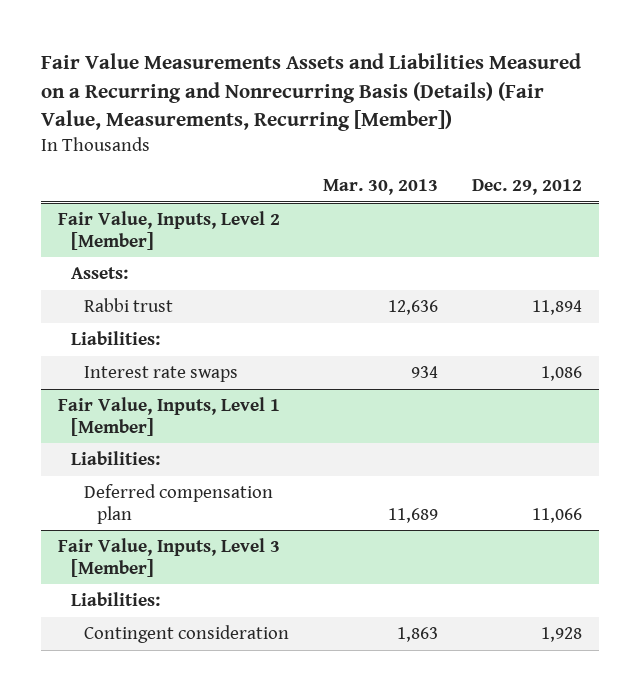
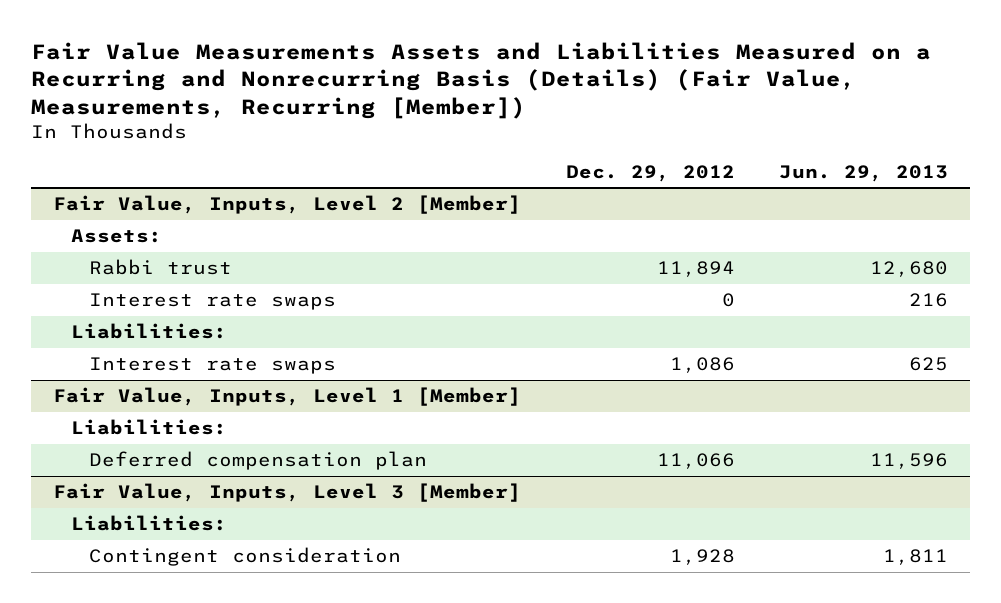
[322,179,438,196] Mar. 30, 2013 -> none
none -> [778,164,948,182] Jun. 29, 2013
none -> [88,293,336,311] Interest rate swaps

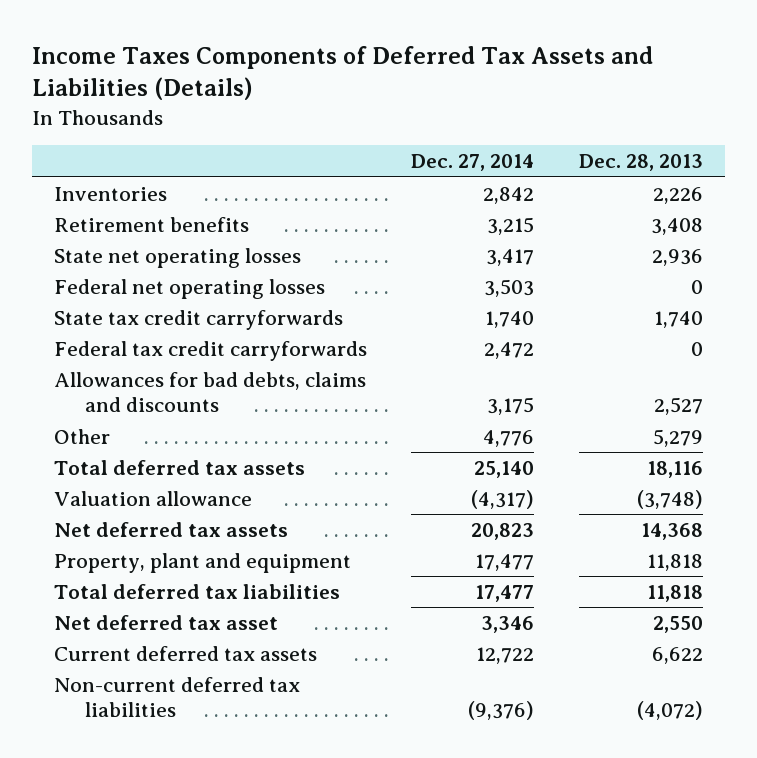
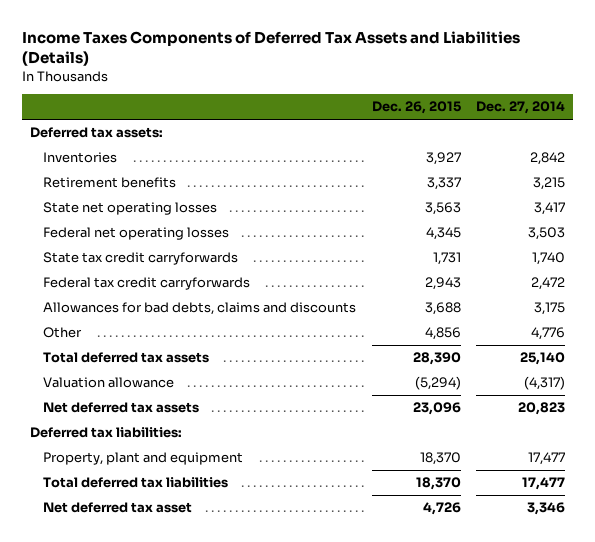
[578,154,703,172] Dec. 28, 2013 -> none
none -> [371,101,461,115] Dec. 26, 2015
none -> [30,127,164,139] Deferred tax assets:
none -> [30,427,183,439] Deferred tax liabilities:
[54,645,318,661] Current deferred tax assets -> none
[54,676,301,718] Non-current deferred tax liabilities -> none

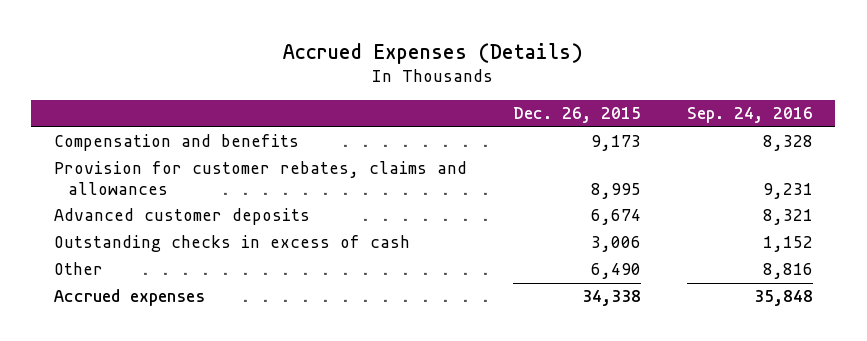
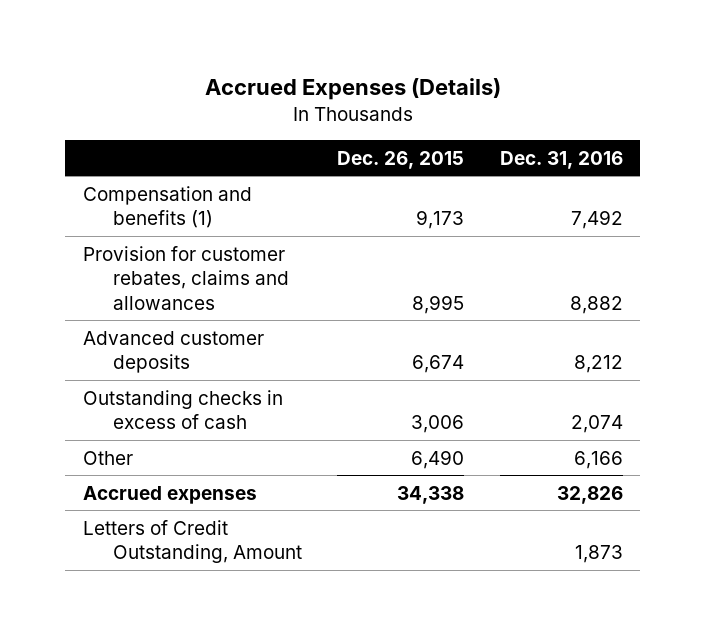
[686,107,813,124] Sep. 24, 2016 -> none
none -> [499,150,623,169] Dec. 31, 2016
[54,134,300,152] Compensation and benefits -> [83,185,253,229] Compensation and benefits (1)
none -> [83,519,302,564] Letters of Credit Outstanding, Amount

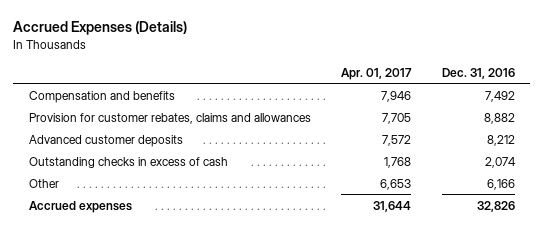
[337,150,465,169] Dec. 26, 2015 -> none
none -> [341,67,413,80] Apr. 01, 2017
[83,185,253,229] Compensation and benefits (1) -> [28,90,175,103] Compensation and benefits
[83,519,302,564] Letters of Credit Outstanding, Amount -> none

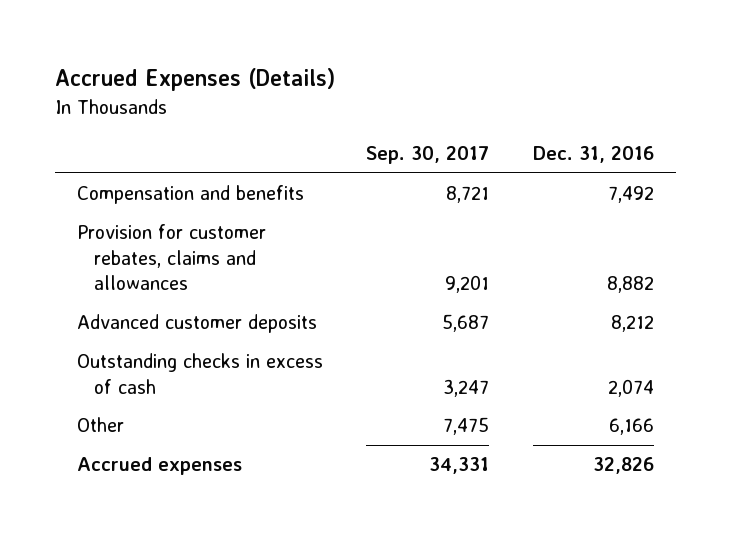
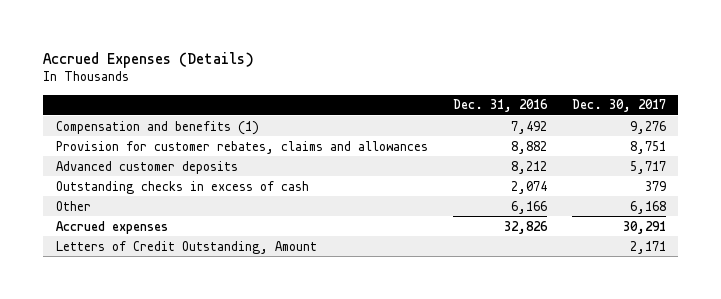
[366,146,490,165] Sep. 30, 2017 -> none
none -> [571,99,666,113] Dec. 30, 2017
[76,185,304,205] Compensation and benefits -> [55,120,259,135] Compensation and benefits (1)
none -> [55,240,317,254] Letters of Credit Outstanding, Amount

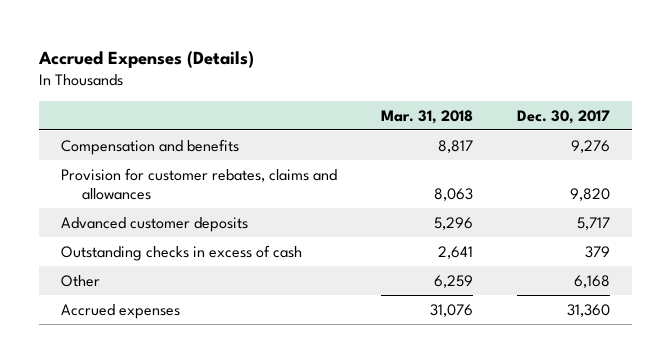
[452,99,548,113] Dec. 31, 2016 -> none
none -> [380,109,473,124] Mar. 31, 2018
[55,120,259,135] Compensation and benefits (1) -> [60,138,239,155] Compensation and benefits
[629,140,666,154] 8,751 -> [569,188,610,202] 9,820
[55,240,317,254] Letters of Credit Outstanding, Amount -> none
[622,220,666,234] 30,291 -> [566,303,610,317] 31,360

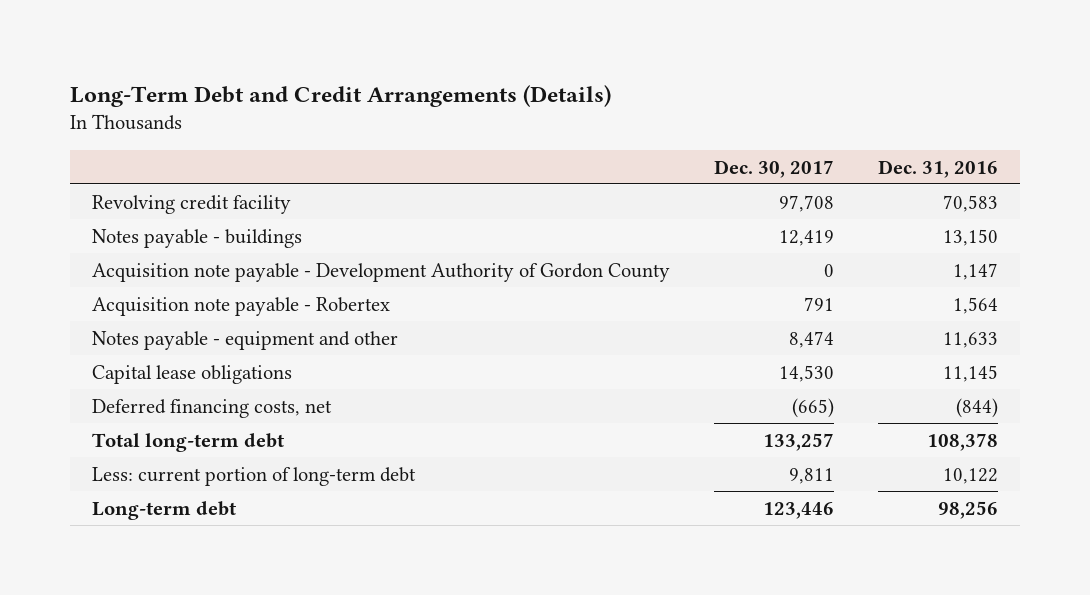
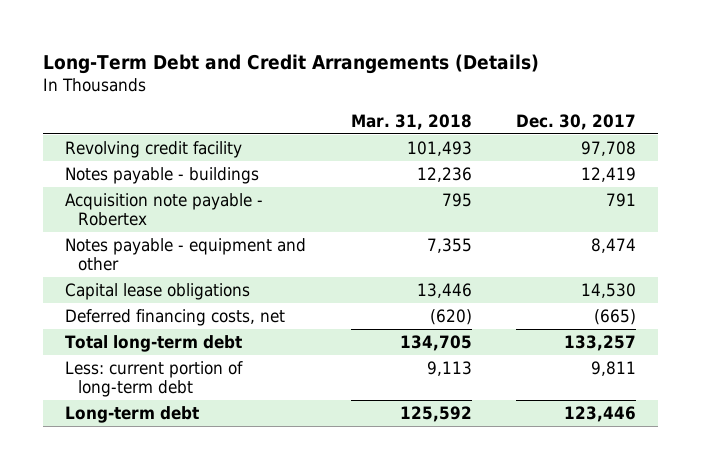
[878,159,999,178] Dec. 31, 2016 -> none
none -> [350,113,472,130] Mar. 31, 2018
[91,262,670,282] Acquisition note payable - Development Authority of Gordon County -> none

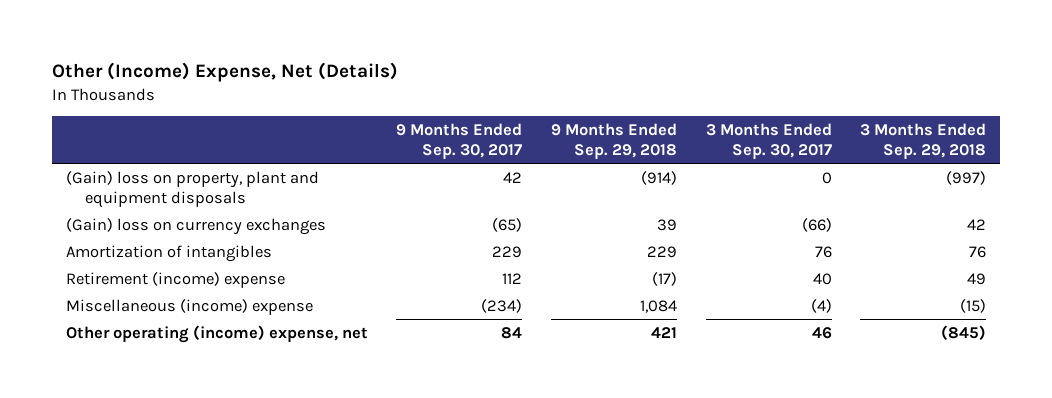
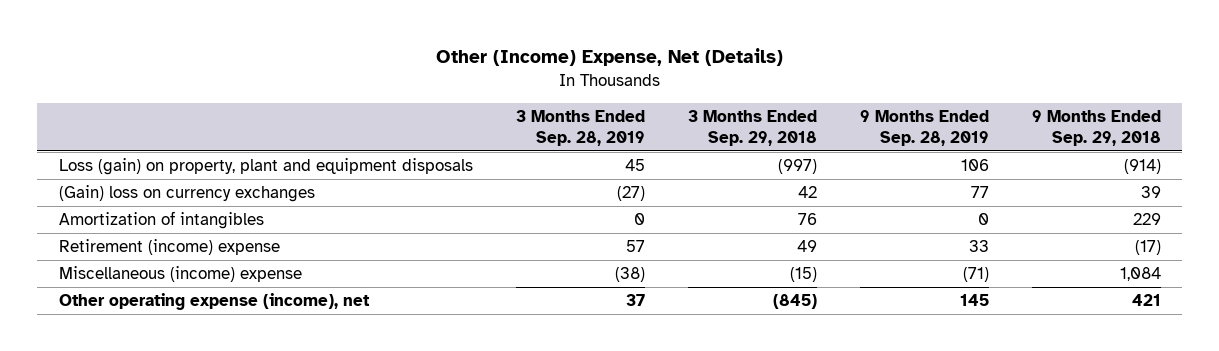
[396,123,523,159] 9 Months Ended Sep. 30, 2017 -> none
[705,123,832,159] 3 Months Ended Sep. 30, 2017 -> none
none -> [515,109,645,147] 3 Months Ended Sep. 28, 2019
none -> [859,109,989,147] 9 Months Ended Sep. 28, 2019
[65,170,319,208] (Gain) loss on property, plant and equipment disposals -> [58,158,473,176] Loss (gain) on property, plant and equipment disposals
[65,324,368,343] Other operating (income) expense, net -> [58,293,370,311] Other operating expense (income), net

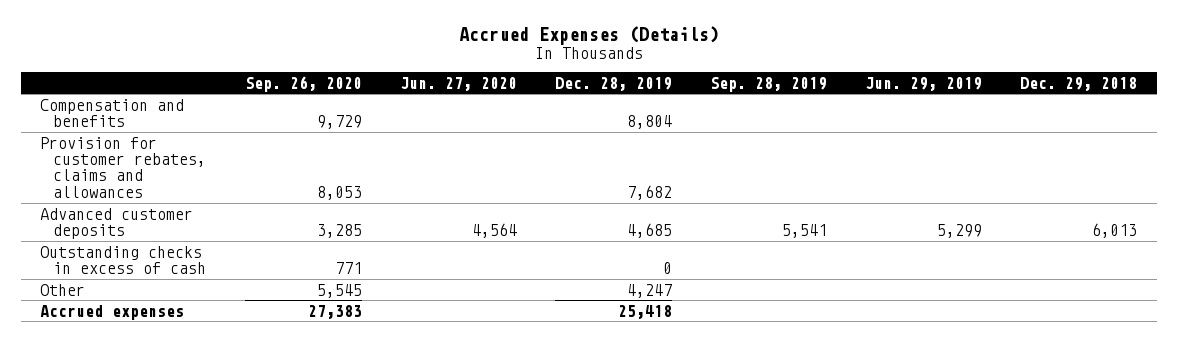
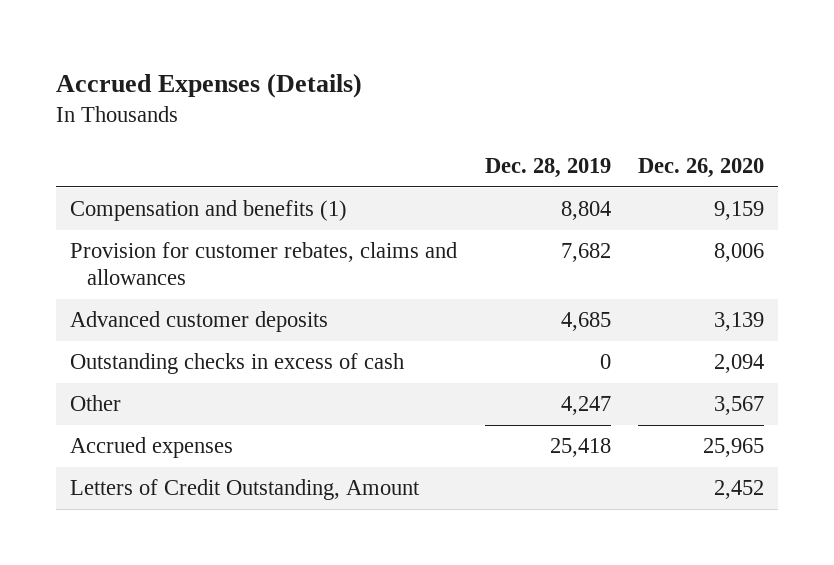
[244,75,362,92] Sep. 26, 2020 -> none
[399,76,517,91] Jun. 27, 2020 -> none
[710,76,828,92] Sep. 28, 2019 -> none
[865,76,983,91] Jun. 29, 2019 -> none
[1020,76,1138,91] Dec. 29, 2018 -> none
none -> [638,158,765,179] Dec. 26, 2020
[40,98,185,128] Compensation and benefits -> [70,200,348,222] Compensation and benefits (1)
none -> [70,479,421,501] Letters of Credit Outstanding, Amount

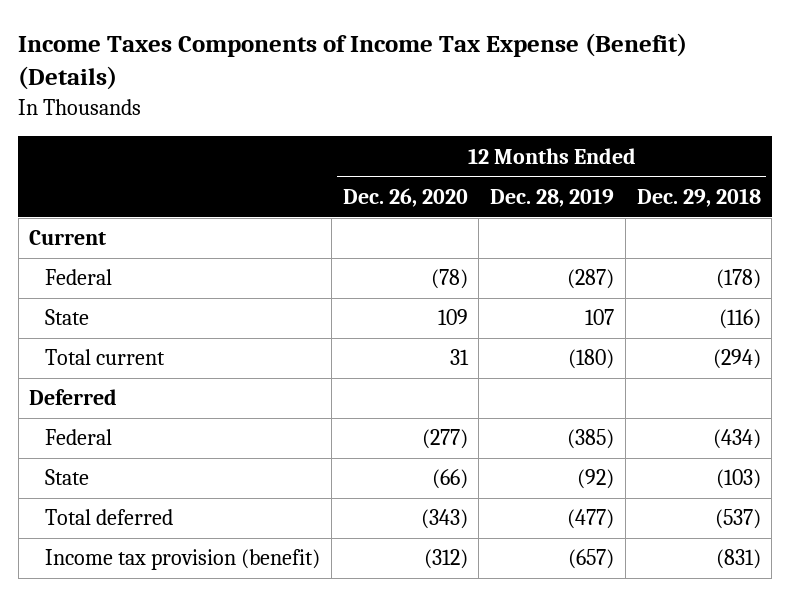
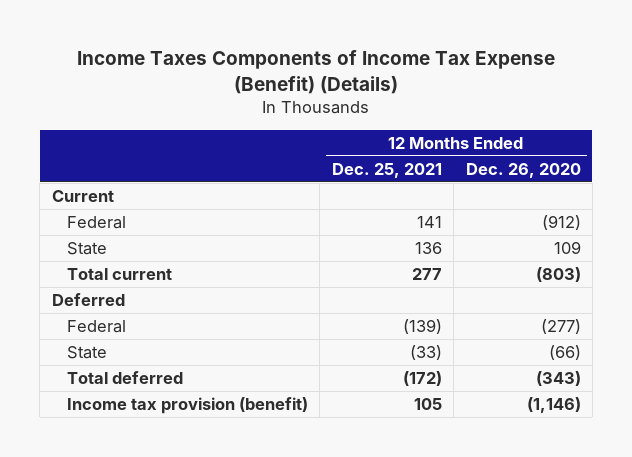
[490,187,615,207] Dec. 28, 2019 -> none
[636,187,761,207] Dec. 29, 2018 -> none
none -> [331,162,442,178] Dec. 25, 2021
[430,269,468,290] (78) -> [541,214,581,230] (912)
[449,349,469,366] 31 -> [535,266,581,282] (803)
[423,549,468,570] (312) -> [526,396,581,413] (1,146)

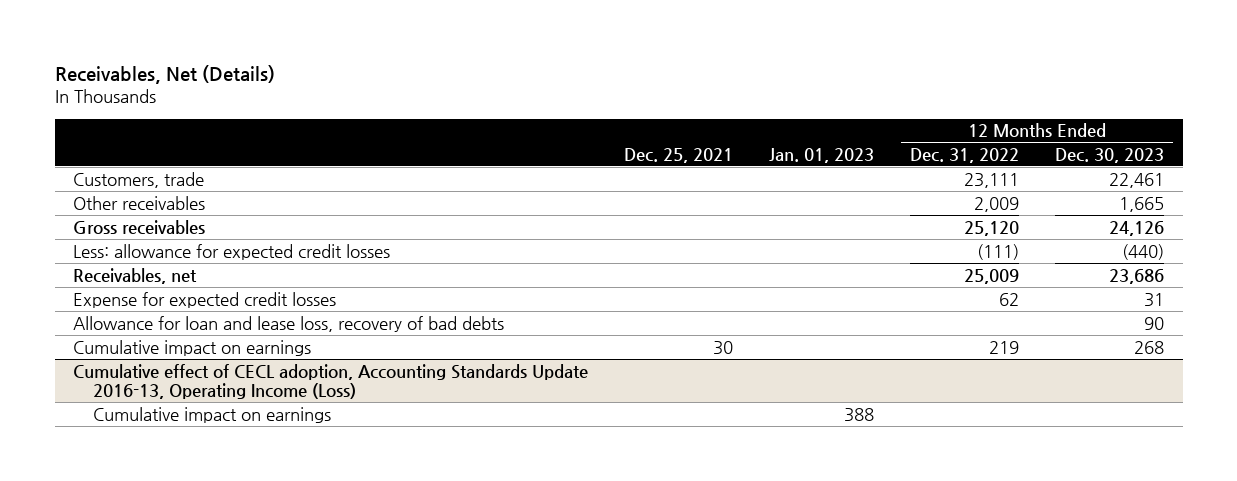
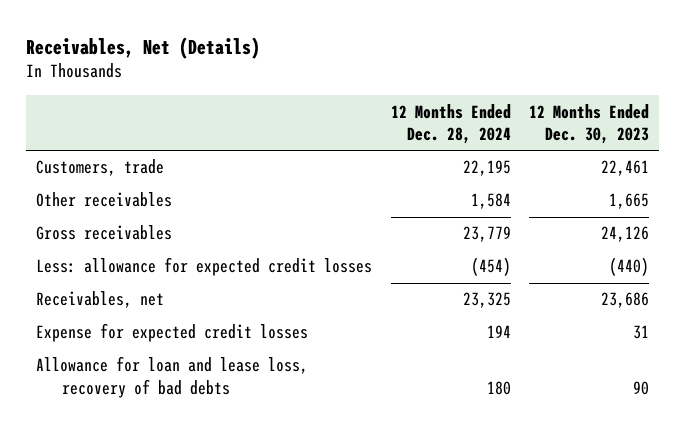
[623,147,733,163] Dec. 25, 2021 -> none
[769,147,875,163] Jan. 01, 2023 -> none
[910,147,1020,163] Dec. 31, 2022 -> none
none -> [390,103,511,145] 12 Months Ended Dec. 28, 2024
[72,339,311,356] Cumulative impact on earnings -> none
[72,363,588,399] Cumulative effect of CECL adoption, Accounting Standards Update 2016-13, Operating Income (Loss) -> none
[92,406,331,423] Cumulative impact on earnings -> none

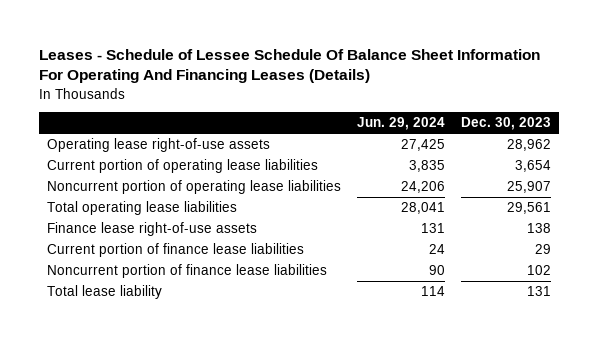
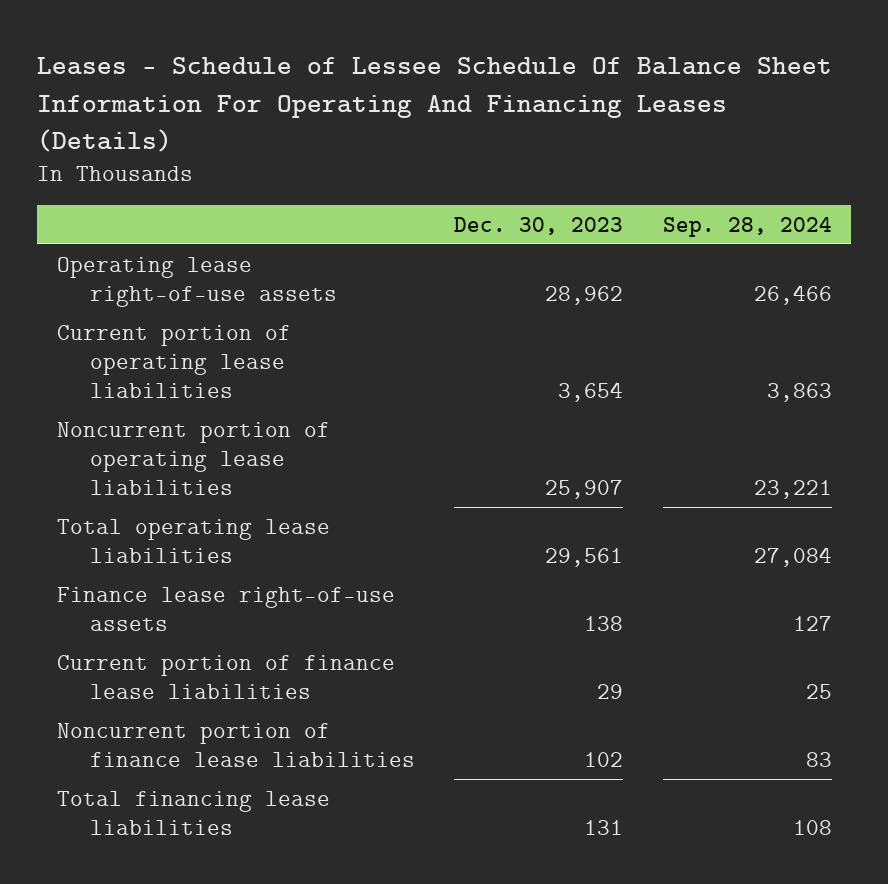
[356,117,445,131] Jun. 29, 2024 -> none
none -> [662,216,832,237] Sep. 28, 2024
[46,285,162,300] Total lease liability -> [56,790,330,835] Total financing lease liabilities

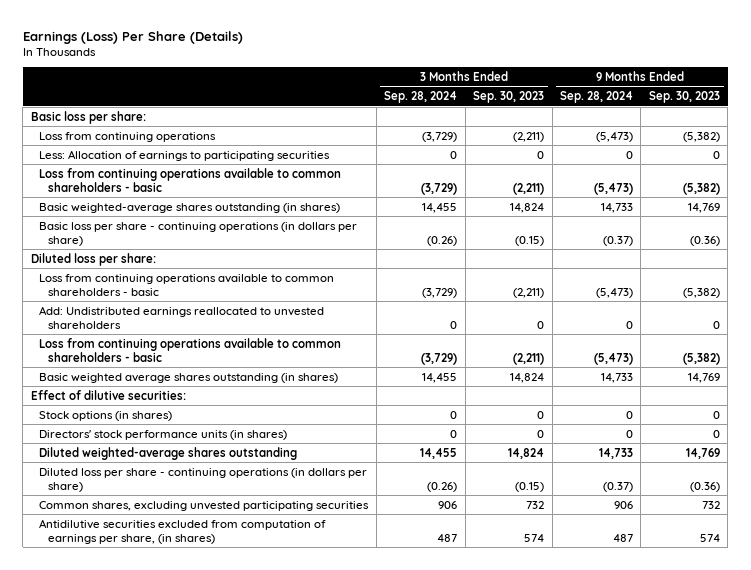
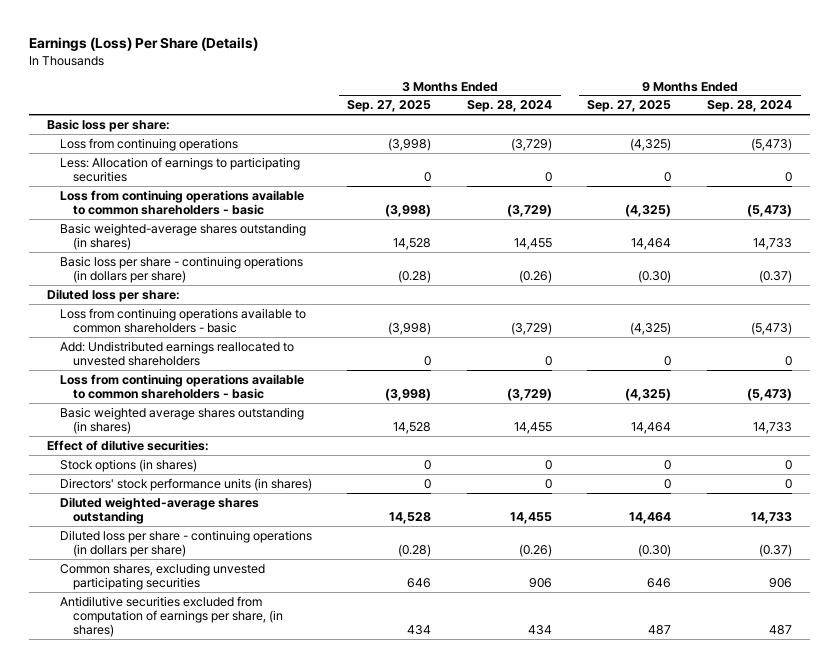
[473,91,545,104] Sep. 30, 2023 -> none
[648,91,720,104] Sep. 30, 2023 -> none
none -> [347,100,432,113] Sep. 27, 2025
none -> [587,100,672,113] Sep. 27, 2025
[437,533,458,542] 487 -> [527,625,552,636] 434

